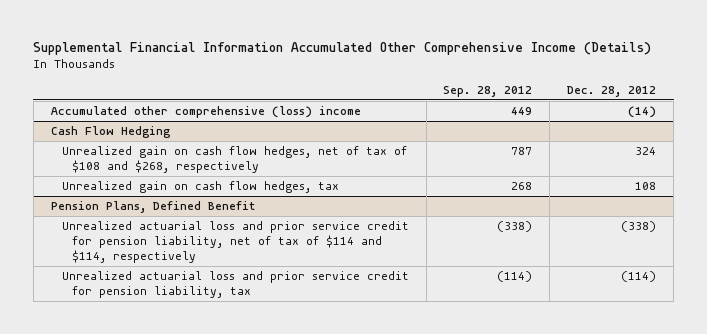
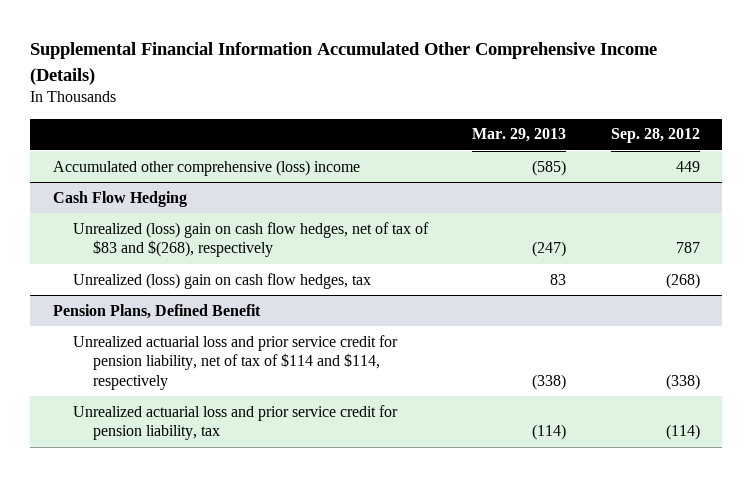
[567,85,657,97] Dec. 28, 2012 -> none
none -> [472,128,567,143] Mar. 29, 2013
[61,145,407,174] Unrealized gain on cash flow hedges, net of tax of $108 and $268, respectively -> [72,221,429,258] Unrealized (loss) gain on cash flow hedges, net of tax of $83 and $(268), respectively
[61,180,339,193] Unrealized gain on cash flow hedges, tax -> [72,272,371,289] Unrealized (loss) gain on cash flow hedges, tax
[511,181,533,190] 268 -> [665,272,700,289] (268)

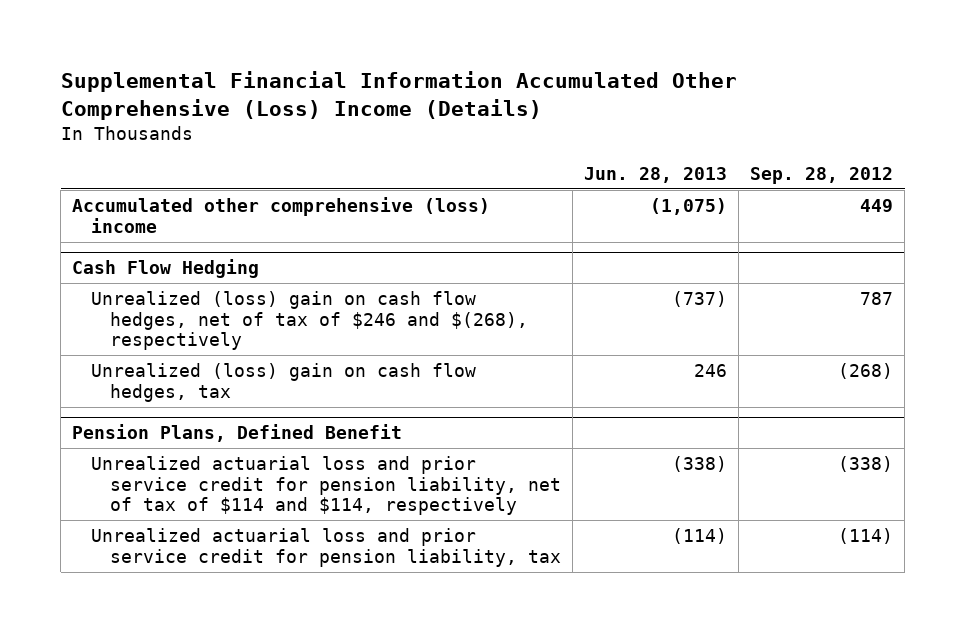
[30,42,658,85] Supplemental Financial Information Accumulated Other Comprehensive Income (Details) -> [60,71,737,120] Supplemental Financial Information Accumulated Other Comprehensive (Loss) Income (Details)
[472,128,567,143] Mar. 29, 2013 -> none
none -> [584,166,728,183] Jun. 28, 2013
[72,221,429,258] Unrealized (loss) gain on cash flow hedges, net of tax of $83 and $(268), respectively -> [91,291,529,351] Unrealized (loss) gain on cash flow hedges, net of tax of $246 and $(268), respectively

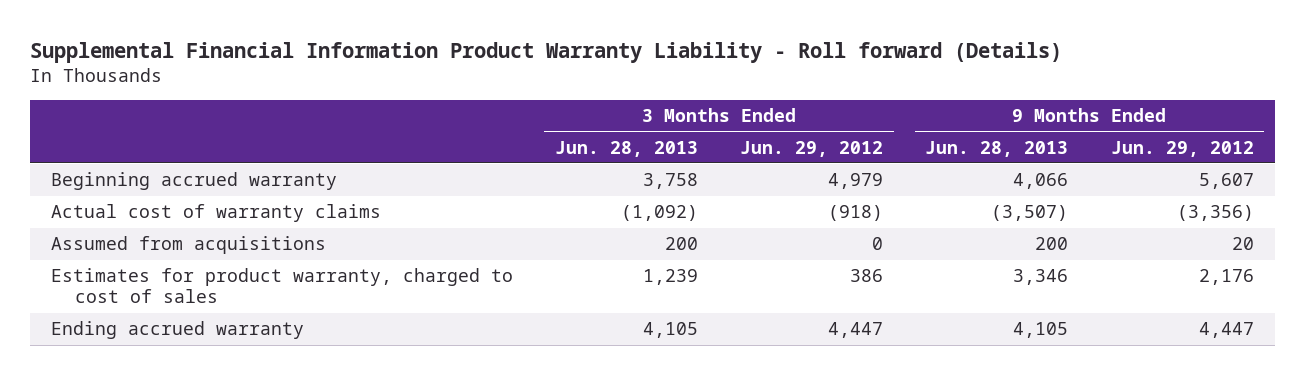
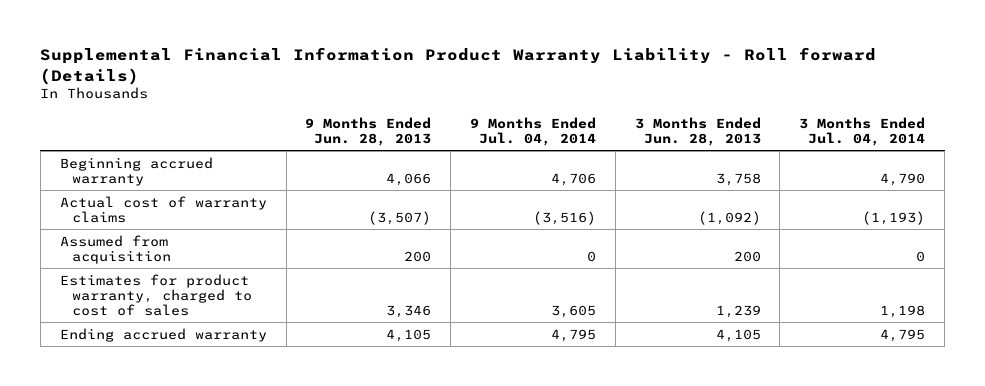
[740,140,884,157] Jun. 29, 2012 -> none
[1110,140,1254,157] Jun. 29, 2012 -> none
none -> [469,116,596,146] 9 Months Ended Jul. 04, 2014
none -> [799,116,926,146] 3 Months Ended Jul. 04, 2014
[50,236,326,255] Assumed from acquisitions -> [59,234,172,264] Assumed from acquisition

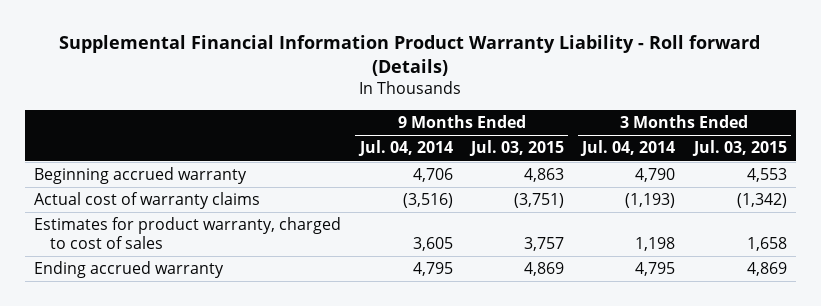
[305,116,432,146] 9 Months Ended Jun. 28, 2013 -> none
[634,116,761,146] 3 Months Ended Jun. 28, 2013 -> none
none -> [468,140,564,157] Jul. 03, 2015
none -> [691,140,787,157] Jul. 03, 2015
[59,234,172,264] Assumed from acquisition -> none

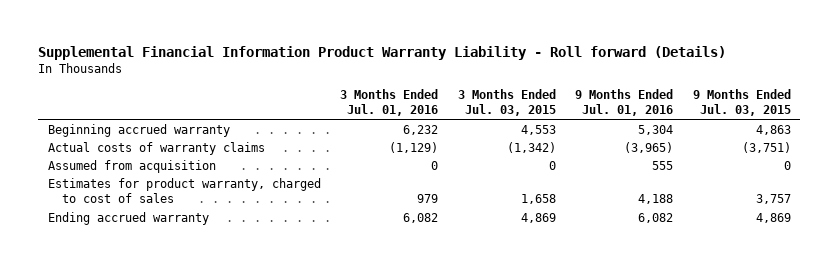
[357,140,453,157] Jul. 04, 2014 -> none
[580,140,676,157] Jul. 04, 2014 -> none
none -> [340,88,439,117] 3 Months Ended Jul. 01, 2016
none -> [575,88,674,117] 9 Months Ended Jul. 01, 2016
[34,192,261,210] Actual cost of warranty claims -> [48,141,266,155] Actual costs of warranty claims
none -> [48,159,217,173] Assumed from acquisition

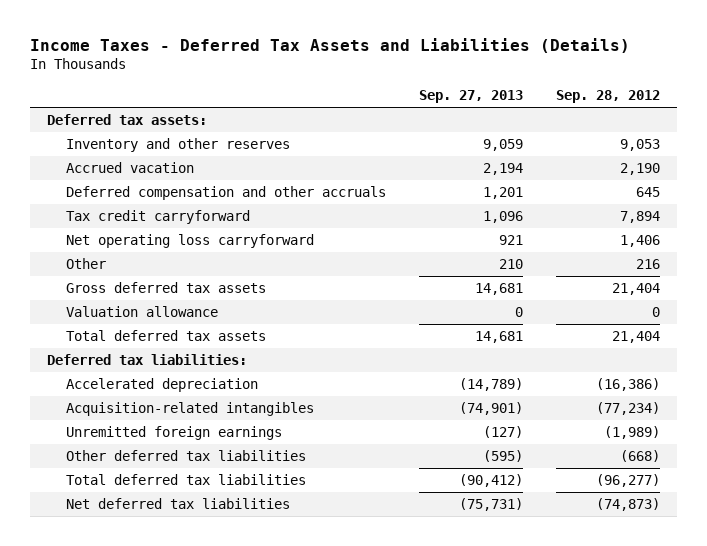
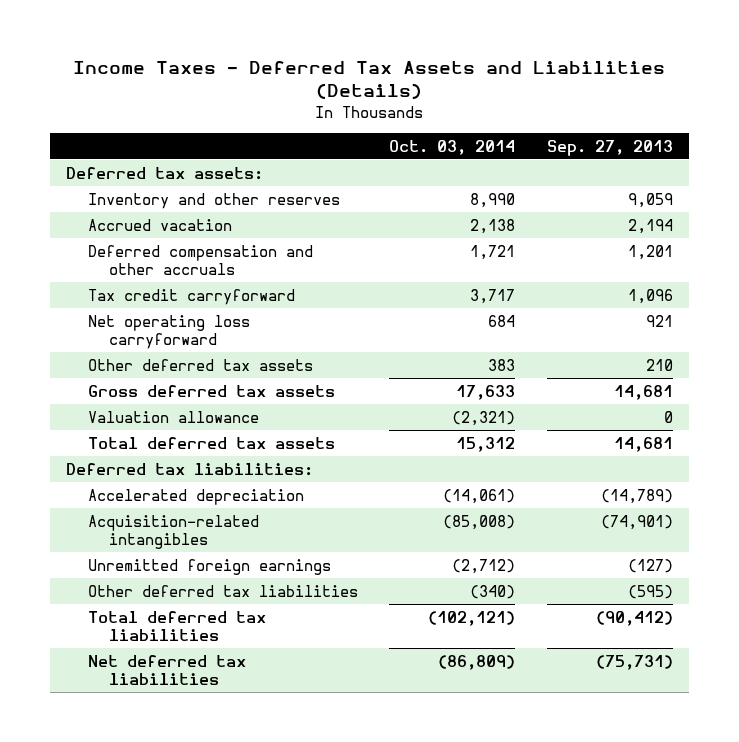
[556,89,661,103] Sep. 28, 2012 -> none
none -> [389,139,516,155] Oct. 03, 2014
[65,258,106,270] Other -> [87,358,313,371] Other deferred tax assets

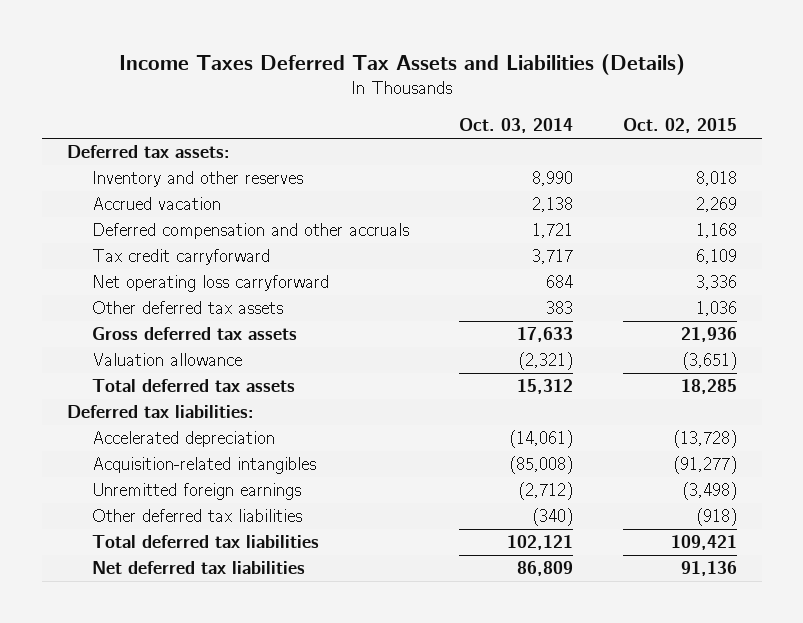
[73,60,666,100] Income Taxes - Deferred Tax Assets and Liabilities (Details) -> [118,53,685,75] Income Taxes Deferred Tax Assets and Liabilities (Details)
[546,139,673,156] Sep. 27, 2013 -> none
none -> [622,118,737,134] Oct. 02, 2015
[428,610,516,626] (102,121) -> [506,535,573,551] 102,121
[438,654,516,670] (86,809) -> [516,561,573,577] 86,809

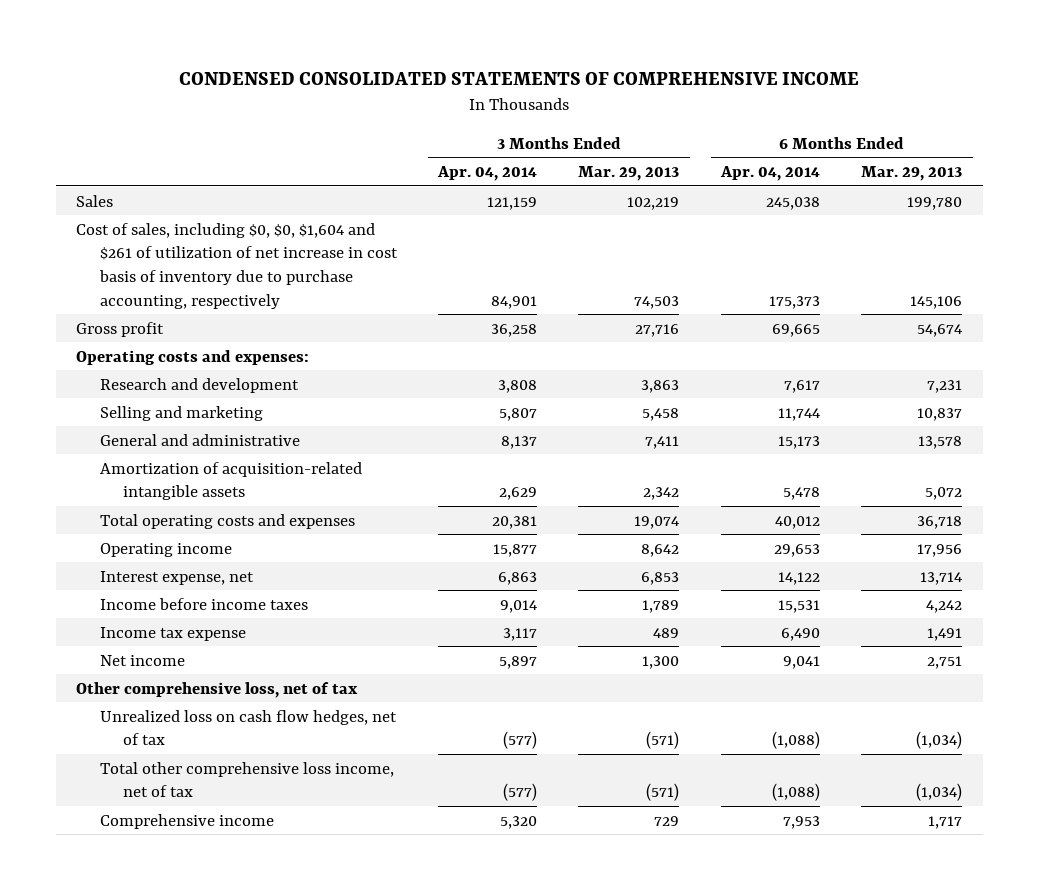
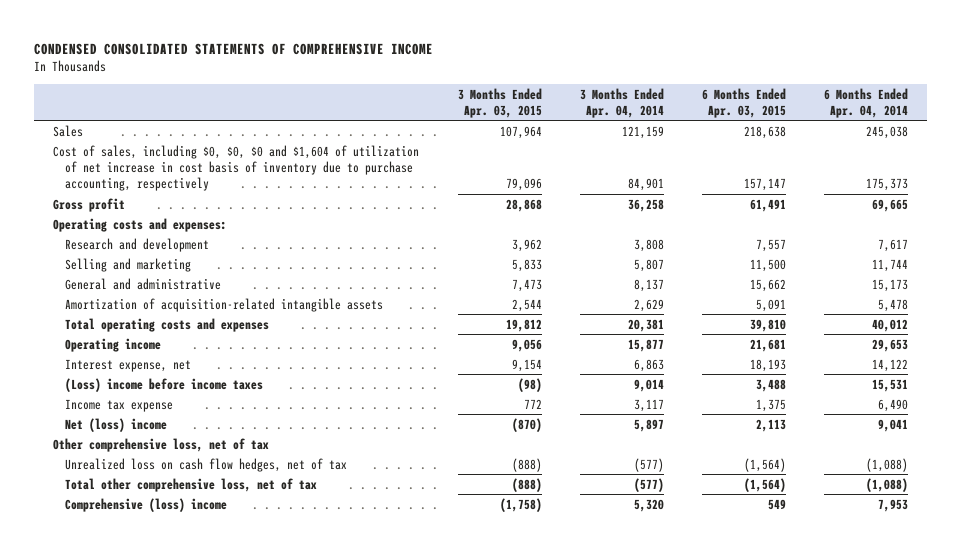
[578,165,680,181] Mar. 29, 2013 -> none
[861,165,963,181] Mar. 29, 2013 -> none
none -> [457,87,542,118] 3 Months Ended Apr. 03, 2015
none -> [702,87,787,118] 6 Months Ended Apr. 03, 2015
[76,222,398,309] Cost of sales, including $0, $0, $1,604 and $261 of utilization of net increase in cost basis of inventory due to purchase accounting, respectively -> [53,144,420,192] Cost of sales, including $0, $0, $0 and $1,604 of utilization of net increase in cost basis of inventory due to purchase accounting, respectively
[99,597,308,610] Income before income taxes -> [64,377,263,392] (Loss) income before income taxes
[99,654,185,666] Net income -> [64,417,167,432] Net (loss) income
[99,761,394,798] Total other comprehensive loss income, net of tax -> [64,477,317,492] Total other comprehensive loss, net of tax
[99,813,274,829] Comprehensive income -> [64,497,227,512] Comprehensive (loss) income

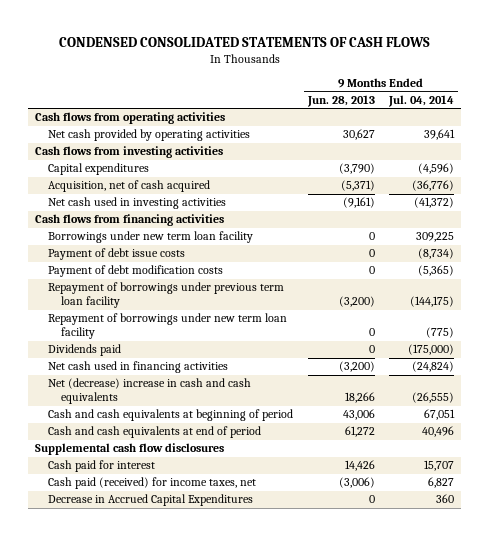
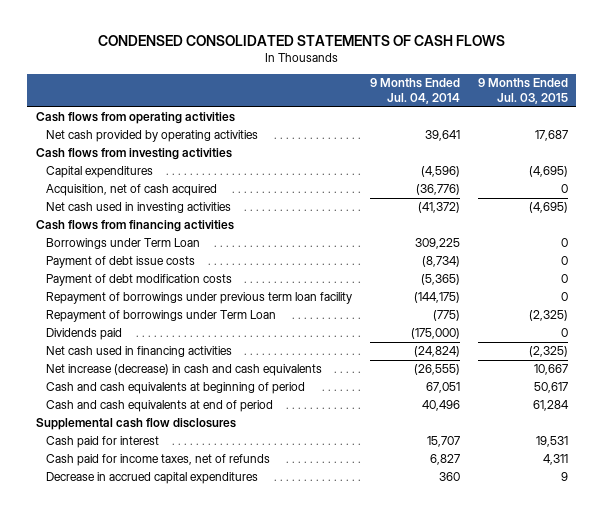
[306,94,375,107] Jun. 28, 2013 -> none
none -> [477,78,568,104] 9 Months Ended Jul. 03, 2015
[48,231,254,244] Borrowings under new term loan facility -> [46,238,201,250] Borrowings under Term Loan
[48,313,288,340] Repayment of borrowings under new term loan facility -> [46,310,277,323] Repayment of borrowings under Term Loan
[48,378,252,405] Net (decrease) increase in cash and cash equivalents -> [46,364,323,377] Net increase (decrease) in cash and cash equivalents
[48,477,257,490] Cash paid (received) for income taxes, net -> [46,454,271,467] Cash paid for income taxes, net of refunds
[48,494,254,507] Decrease in Accrued Capital Expenditures -> [46,472,259,485] Decrease in accrued capital expenditures

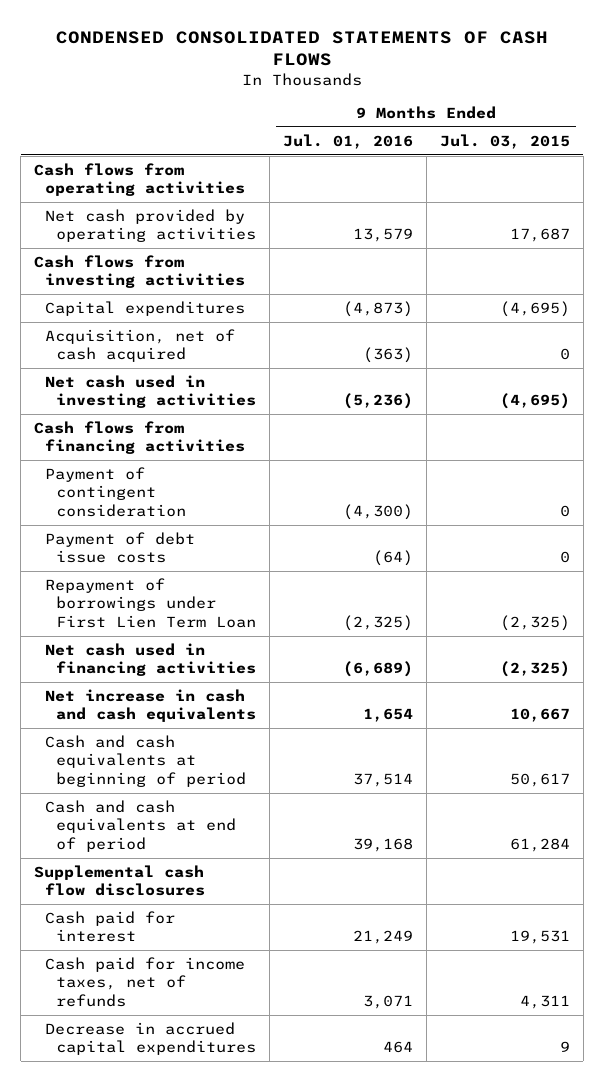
[369,78,460,104] 9 Months Ended Jul. 04, 2014 -> none
none -> [282,133,413,149] Jul. 01, 2016
[46,238,201,250] Borrowings under Term Loan -> none
none -> [45,466,186,517] Payment of contingent consideration
[46,274,233,287] Payment of debt modification costs -> none
[46,292,353,305] Repayment of borrowings under previous term loan facility -> none
[46,328,123,341] Dividends paid -> none
[46,310,277,323] Repayment of borrowings under Term Loan -> [45,577,256,628] Repayment of borrowings under First Lien Term Loan
[46,364,323,377] Net increase (decrease) in cash and cash equivalents -> [45,688,256,723] Net increase in cash and cash equivalents

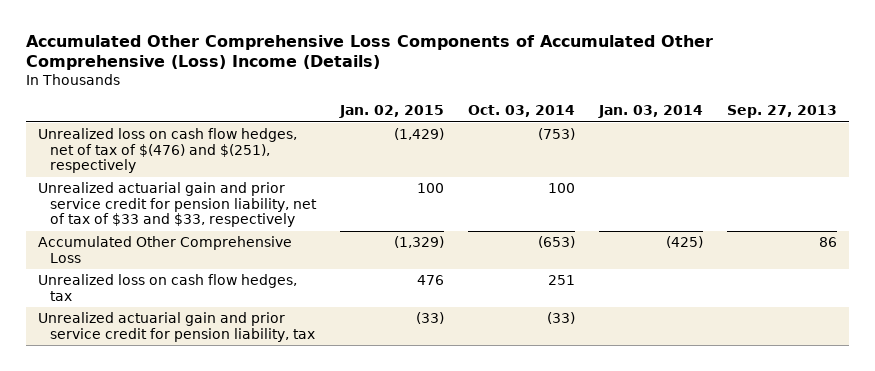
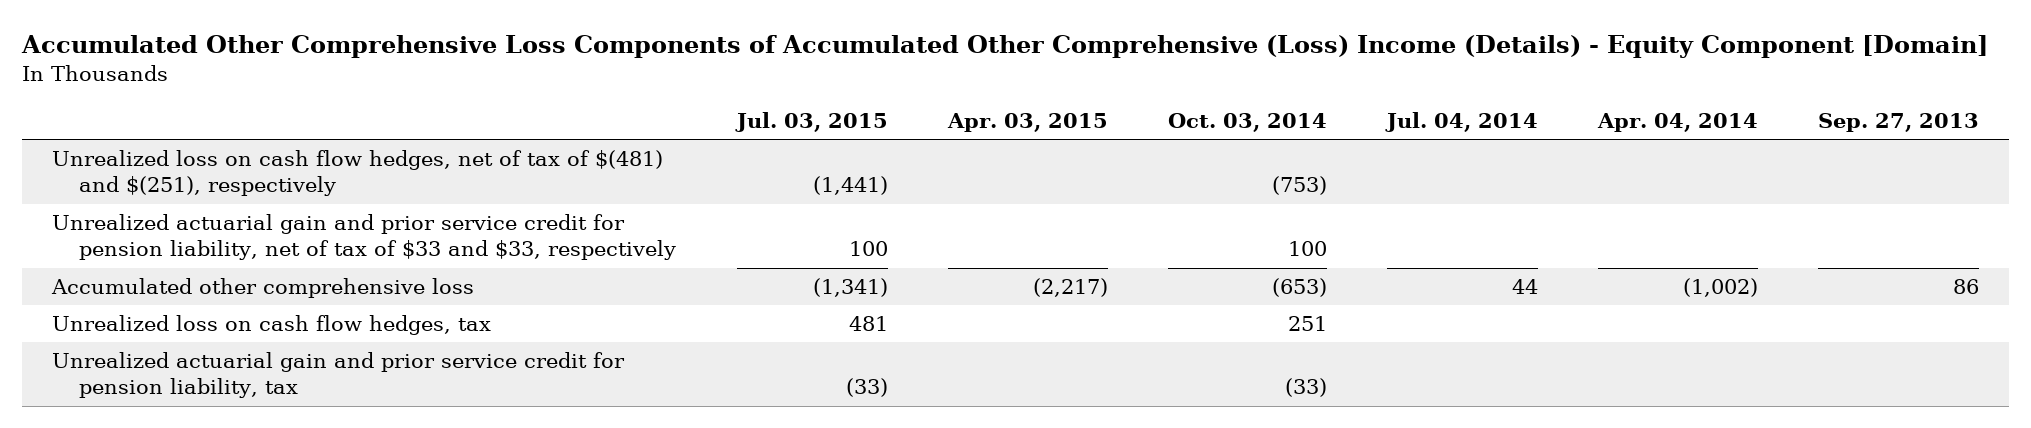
[25,34,713,71] Accumulated Other Comprehensive Loss Components of Accumulated Other Comprehensive (Loss) Income (Details) -> [20,35,1988,59] Accumulated Other Comprehensive Loss Components of Accumulated Other Comprehensive (Loss) Income (Details) - Equity Component [Domain]
[339,105,445,119] Jan. 02, 2015 -> none
[598,105,704,119] Jan. 03, 2014 -> none
none -> [734,111,888,132] Jul. 03, 2015
none -> [946,112,1108,132] Apr. 03, 2015
none -> [1384,111,1538,132] Jul. 04, 2014
none -> [1596,112,1758,132] Apr. 04, 2014
[37,128,297,174] Unrealized loss on cash flow hedges, net of tax of $(476) and $(251), respectively -> [51,150,663,197] Unrealized loss on cash flow hedges, net of tax of $(481) and $(251), respectively
[37,236,292,263] Accumulated Other Comprehensive Loss -> [50,278,474,299] Accumulated other comprehensive loss

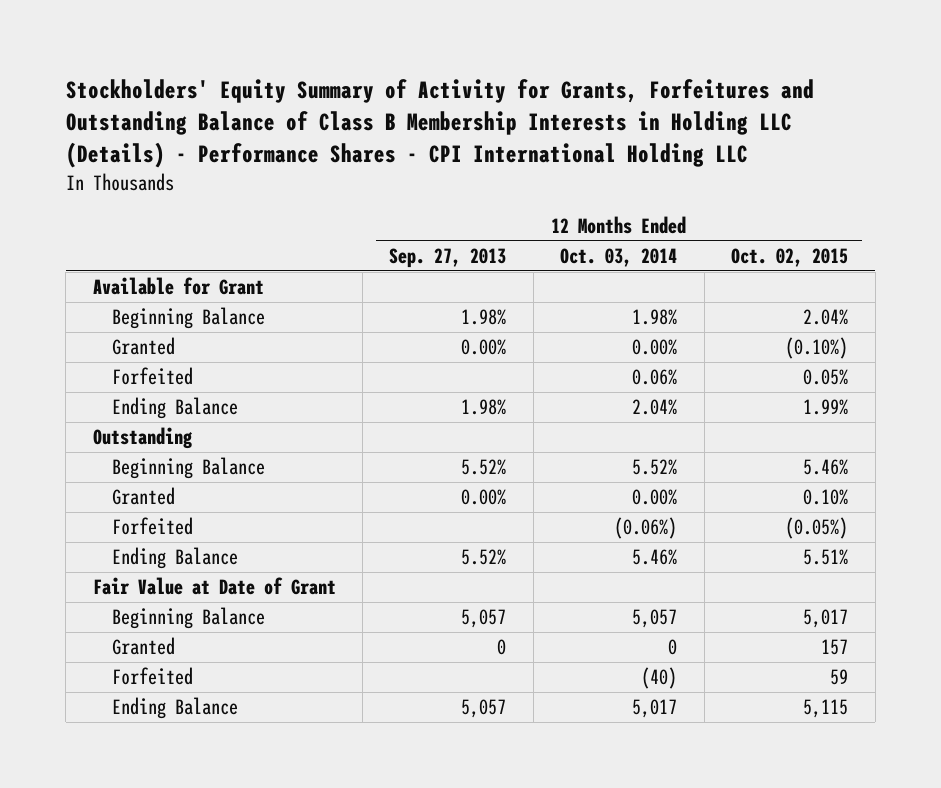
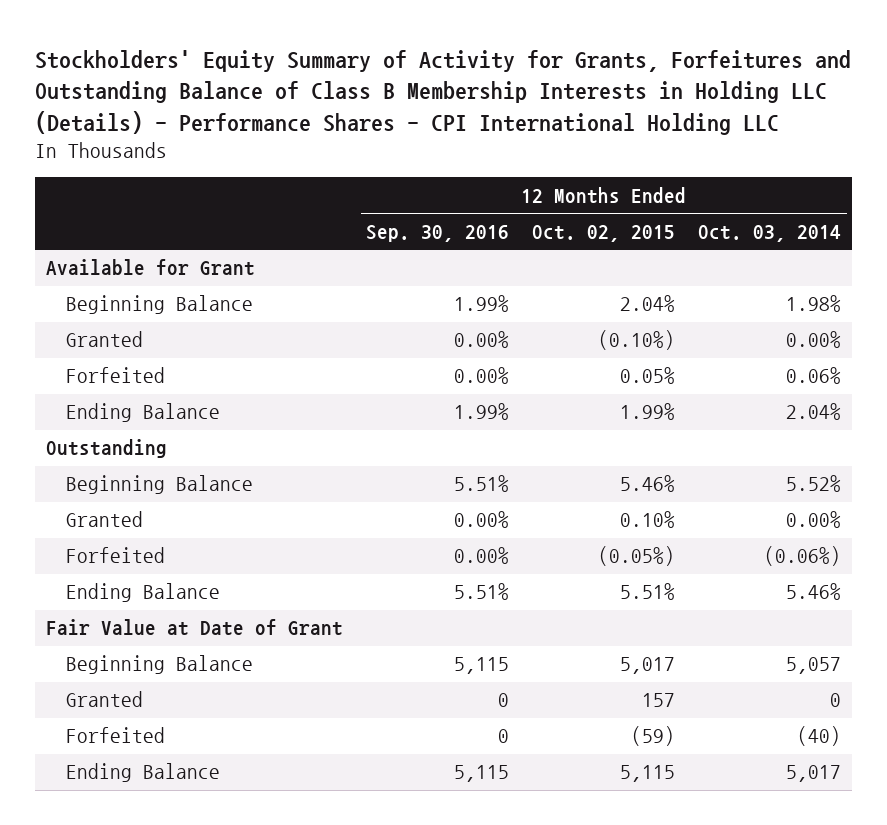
[389,247,507,268] Sep. 27, 2013 -> none
none -> [366,224,510,242] Sep. 30, 2016
[830,669,849,686] 59 -> [631,726,676,747] (59)

